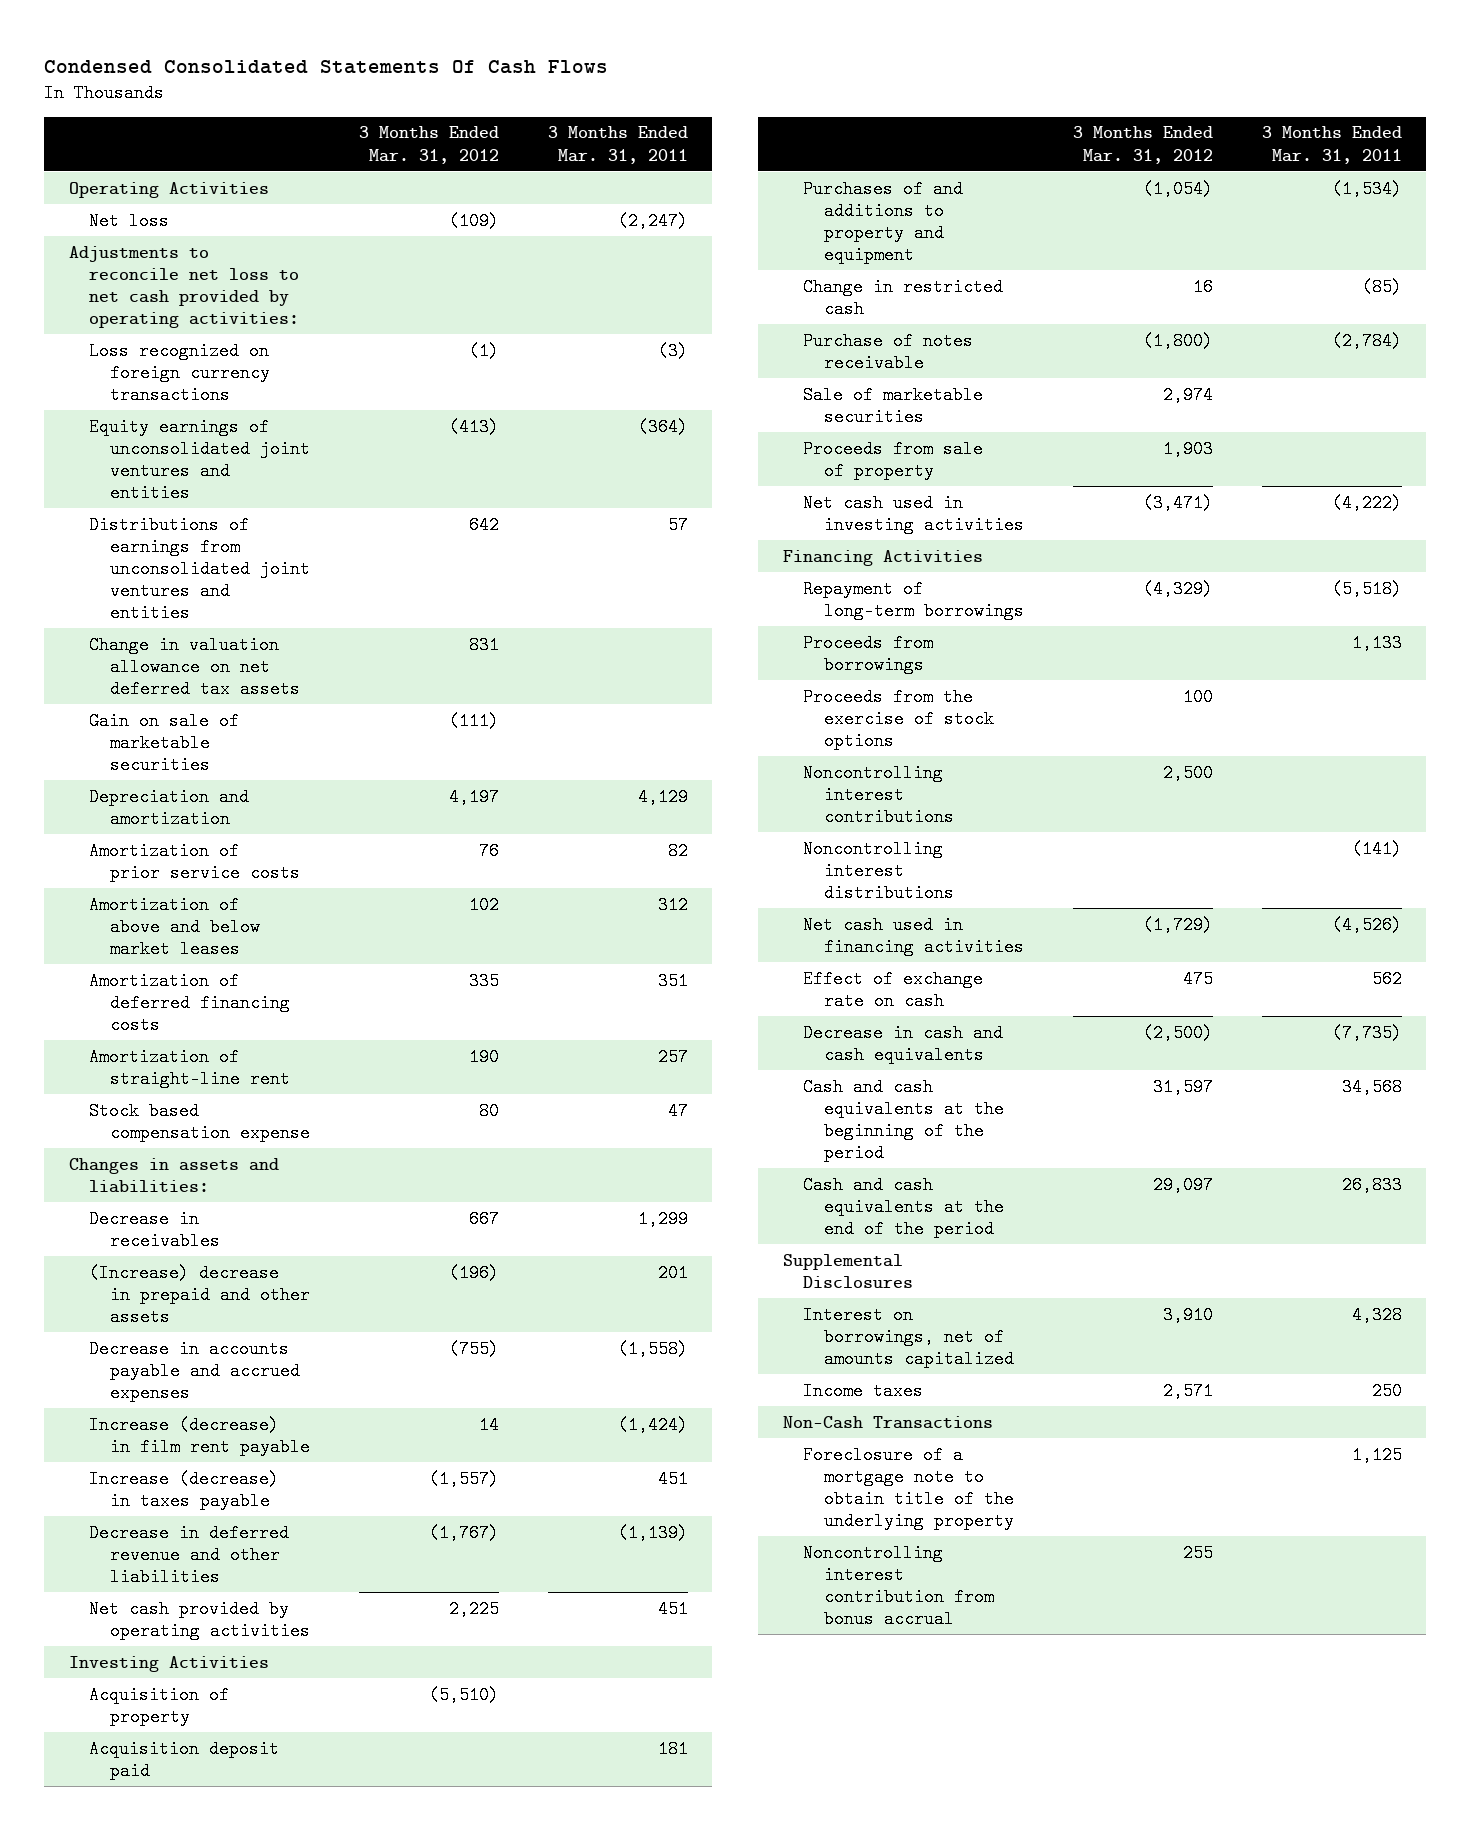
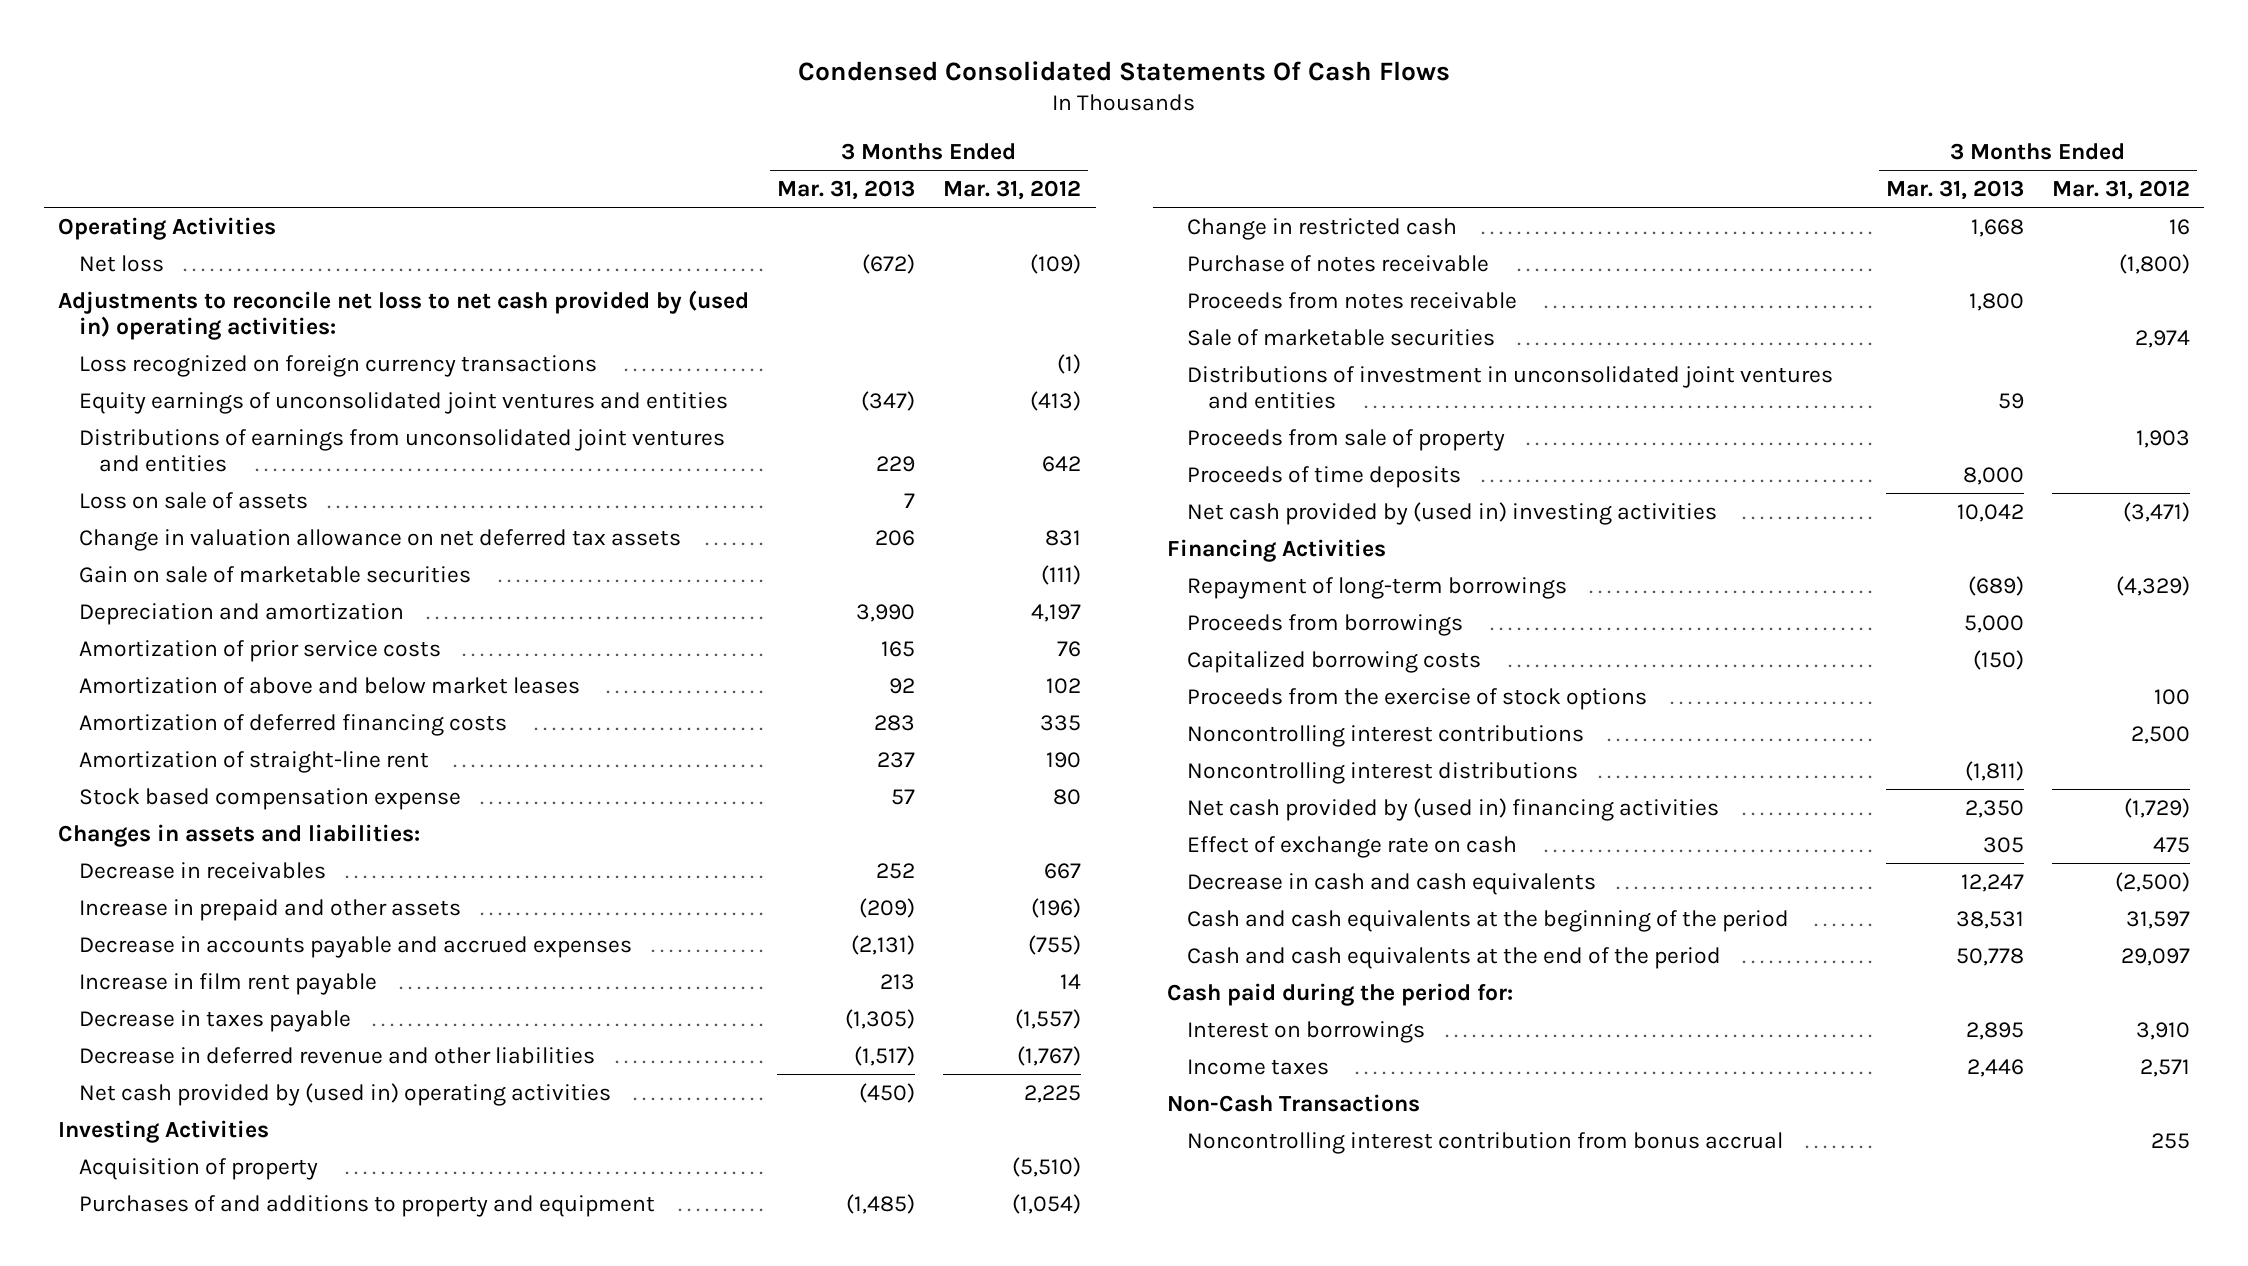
[547,126,688,164] 3 Months Ended Mar. 31, 2011 -> none
none -> [777,179,916,200] Mar. 31, 2013
[68,245,300,328] Adjustments to reconcile net loss to net cash provided by operating activities: -> [58,289,750,341] Adjustments to reconcile net loss to net cash provided by (used in) operating activities:
none -> [78,491,308,509] Loss on sale of assets
[89,1263,310,1326] (Increase) decrease in prepaid and other assets -> [78,898,461,921] Increase in prepaid and other assets
[89,1415,310,1456] Increase (decrease) in film rent payable -> [78,972,377,995] Increase in film rent payable
[89,1469,280,1510] Increase (decrease) in taxes payable -> [78,1009,351,1032] Decrease in taxes payable
[89,1599,310,1640] Net cash provided by operating activities -> [78,1082,611,1106] Net cash provided by (used in) operating activities
[89,1739,280,1780] Acquisition deposit paid -> none
none -> [1187,291,1518,309] Proceeds from notes receivable
none -> [1187,365,1834,410] Distributions of investment in unconsolidated joint ventures and entities
none -> [1187,465,1462,488] Proceeds of time deposits
[803,493,1024,534] Net cash used in investing activities -> [1187,501,1718,525] Net cash provided by (used in) investing activities
none -> [1187,650,1482,673] Capitalized borrowing costs
[803,915,1024,956] Net cash used in financing activities -> [1187,797,1720,821] Net cash provided by (used in) financing activities
[782,1253,914,1288] Supplemental Disclosures -> none
none -> [1166,982,1513,1006] Cash paid during the period for:
[803,1305,1014,1368] Interest on borrowings, net of amounts capitalized -> [1187,1020,1426,1043] Interest on borrowings
[803,1445,1014,1530] Foreclosure of a mortgage note to obtain title of the underlying property -> none

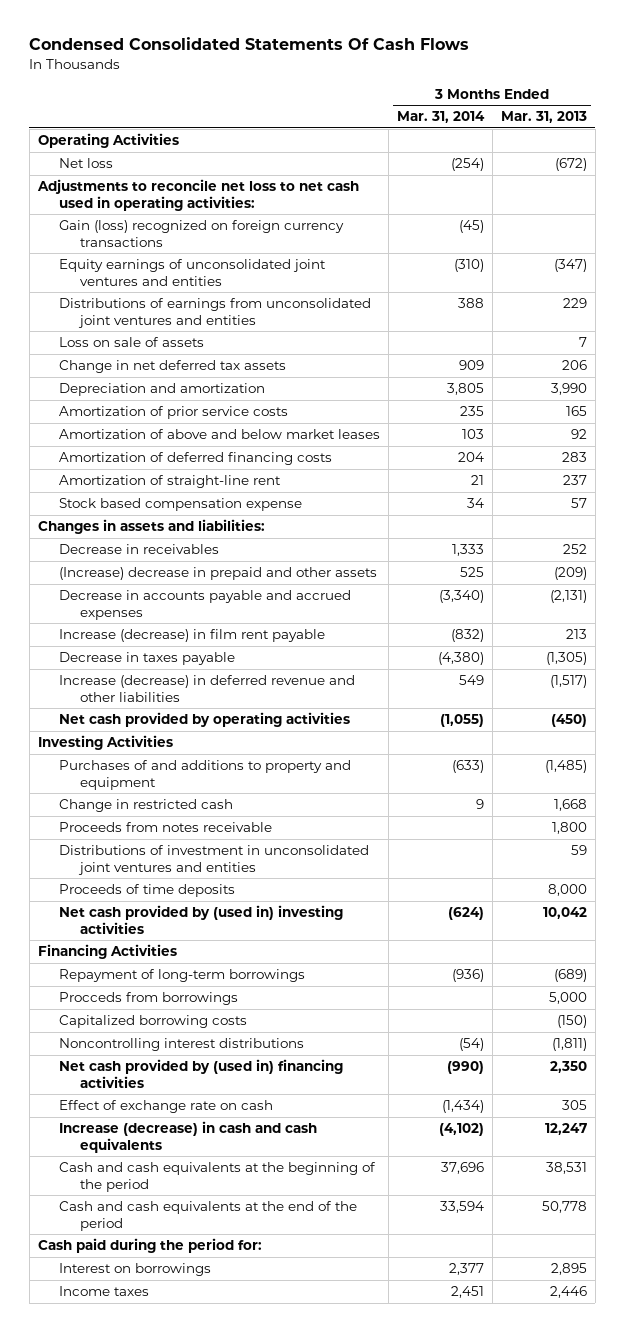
[943,179,1082,200] Mar. 31, 2012 -> none
none -> [396,111,485,124] Mar. 31, 2014
[58,289,750,341] Adjustments to reconcile net loss to net cash provided by (used in) operating activities: -> [36,179,359,211] Adjustments to reconcile net loss to net cash used in operating activities:
[78,354,597,377] Loss recognized on foreign currency transactions -> [59,220,345,247] Gain (loss) recognized on foreign currency transactions
[78,565,471,583] Gain on sale of marketable securities -> none
[78,528,681,551] Change in valuation allowance on net deferred tax assets -> [59,360,287,374] Change in net deferred tax assets
[78,898,461,921] Increase in prepaid and other assets -> [59,567,378,581] (Increase) decrease in prepaid and other assets
[78,972,377,995] Increase in film rent payable -> [59,629,326,643] Increase (decrease) in film rent payable
[78,1046,595,1064] Decrease in deferred revenue and other liabilities -> [59,675,356,702] Increase (decrease) in deferred revenue and other liabilities
[78,1082,611,1106] Net cash provided by (used in) operating activities -> [59,712,351,728] Net cash provided by operating activities
[78,1157,318,1180] Acquisition of property -> none
[1187,254,1490,272] Purchase of notes receivable -> none
[1187,328,1496,346] Sale of marketable securities -> none
[1187,428,1506,451] Proceeds from sale of property -> none
[1187,613,1464,636] Proceeds from borrowings -> [59,992,239,1006] Procceds from borrowings
[1187,687,1648,710] Proceeds from the exercise of stock options -> none
[1187,724,1585,747] Noncontrolling interest contributions -> none
[1187,872,1597,895] Decrease in cash and cash equivalents -> [59,1121,318,1153] Increase (decrease) in cash and cash equivalents
[1166,1093,1420,1112] Non-Cash Transactions -> none
[1187,1131,1784,1154] Noncontrolling interest contribution from bonus accrual -> none

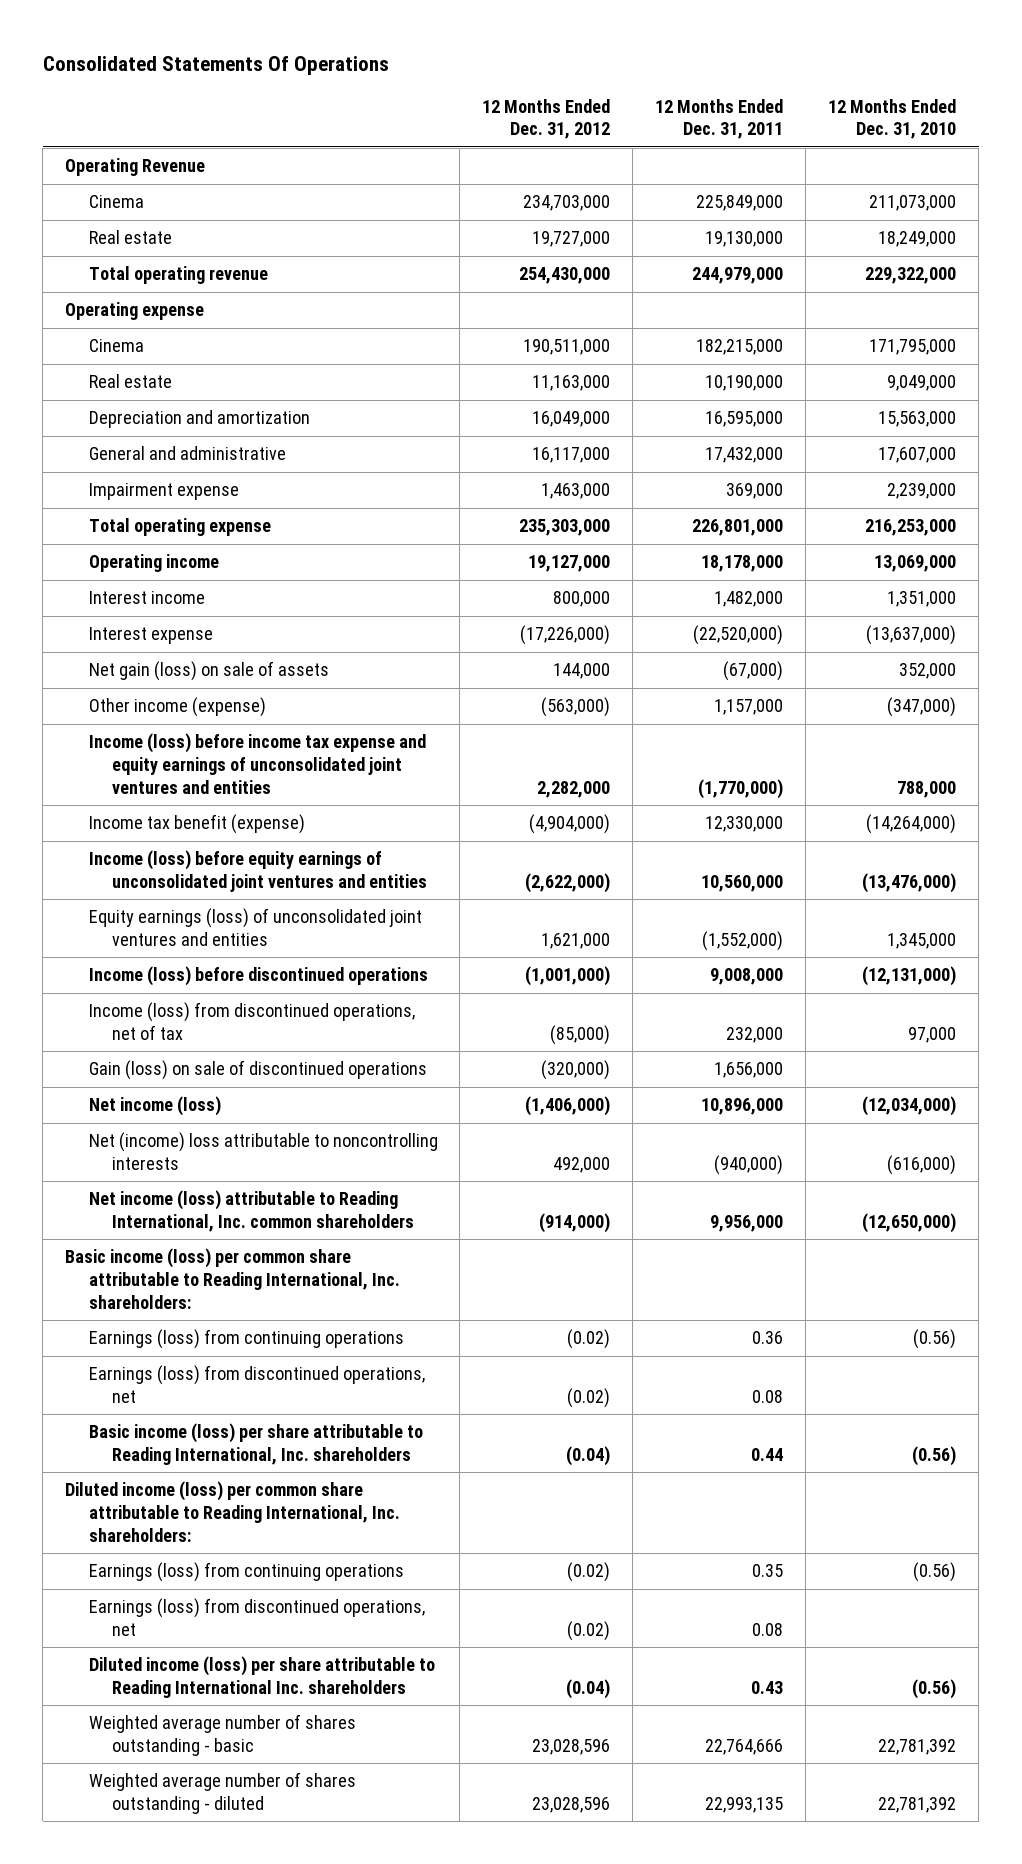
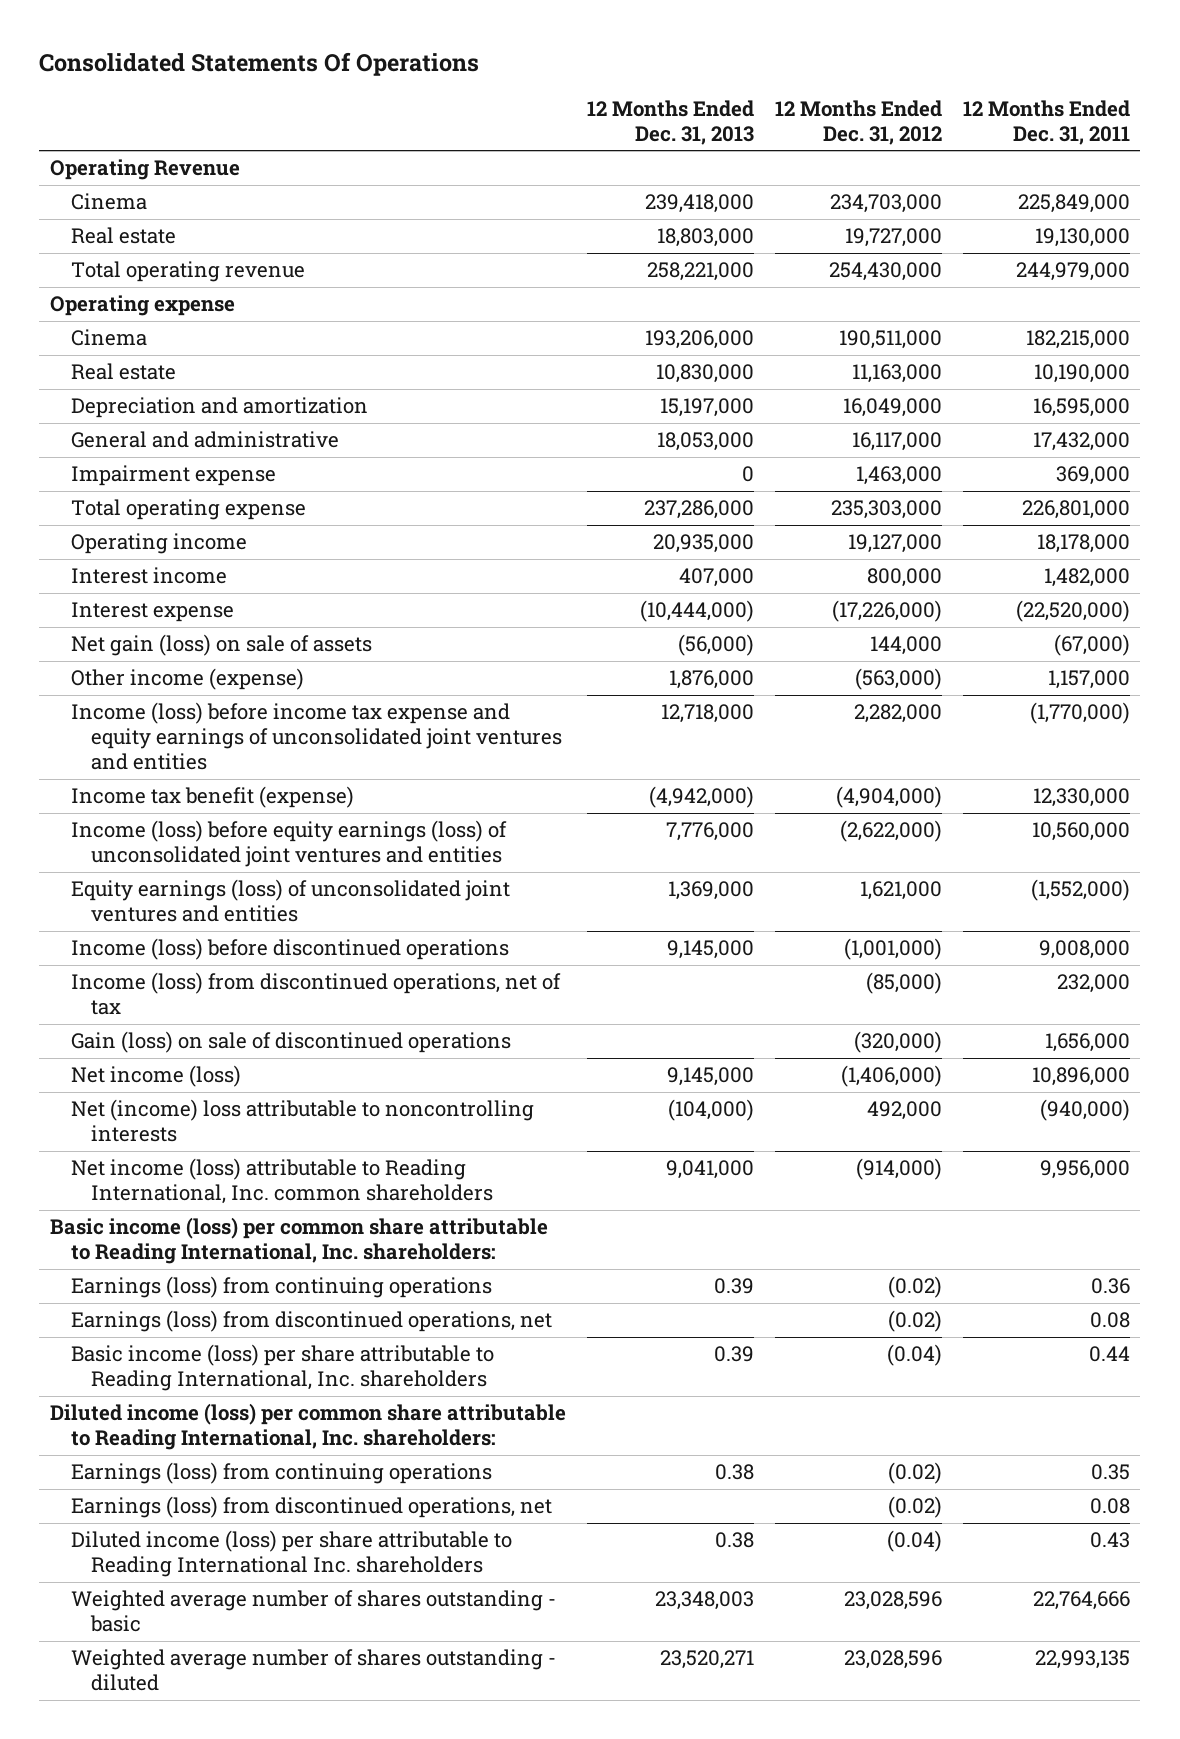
[828,98,957,140] 12 Months Ended Dec. 31, 2010 -> none
none -> [586,99,754,145] 12 Months Ended Dec. 31, 2013
[88,850,427,892] Income (loss) before equity earnings of unconsolidated joint ventures and entities -> [70,820,507,868] Income (loss) before equity earnings (loss) of unconsolidated joint ventures and entities

